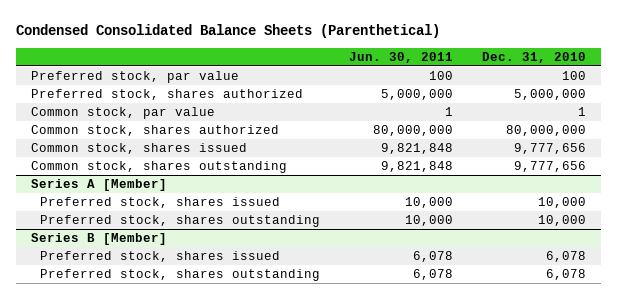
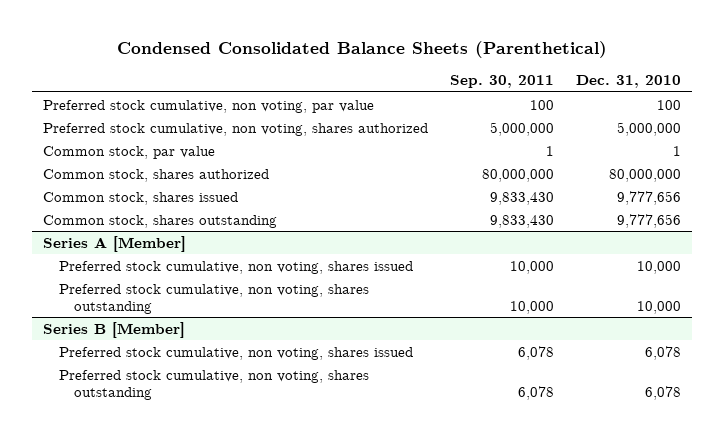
[348,51,453,63] Jun. 30, 2011 -> none
none -> [450,75,555,89] Sep. 30, 2011
[30,71,239,84] Preferred stock, par value -> [43,99,375,113] Preferred stock cumulative, non voting, par value
[30,89,303,101] Preferred stock, shares authorized -> [43,122,429,136] Preferred stock cumulative, non voting, shares authorized
[39,197,280,209] Preferred stock, shares issued -> [58,260,413,274] Preferred stock cumulative, non voting, shares issued
[39,215,320,228] Preferred stock, shares outstanding -> [58,283,369,314] Preferred stock cumulative, non voting, shares outstanding
[39,251,280,263] Preferred stock, shares issued -> [58,346,413,360] Preferred stock cumulative, non voting, shares issued
[39,269,320,282] Preferred stock, shares outstanding -> [58,369,369,400] Preferred stock cumulative, non voting, shares outstanding

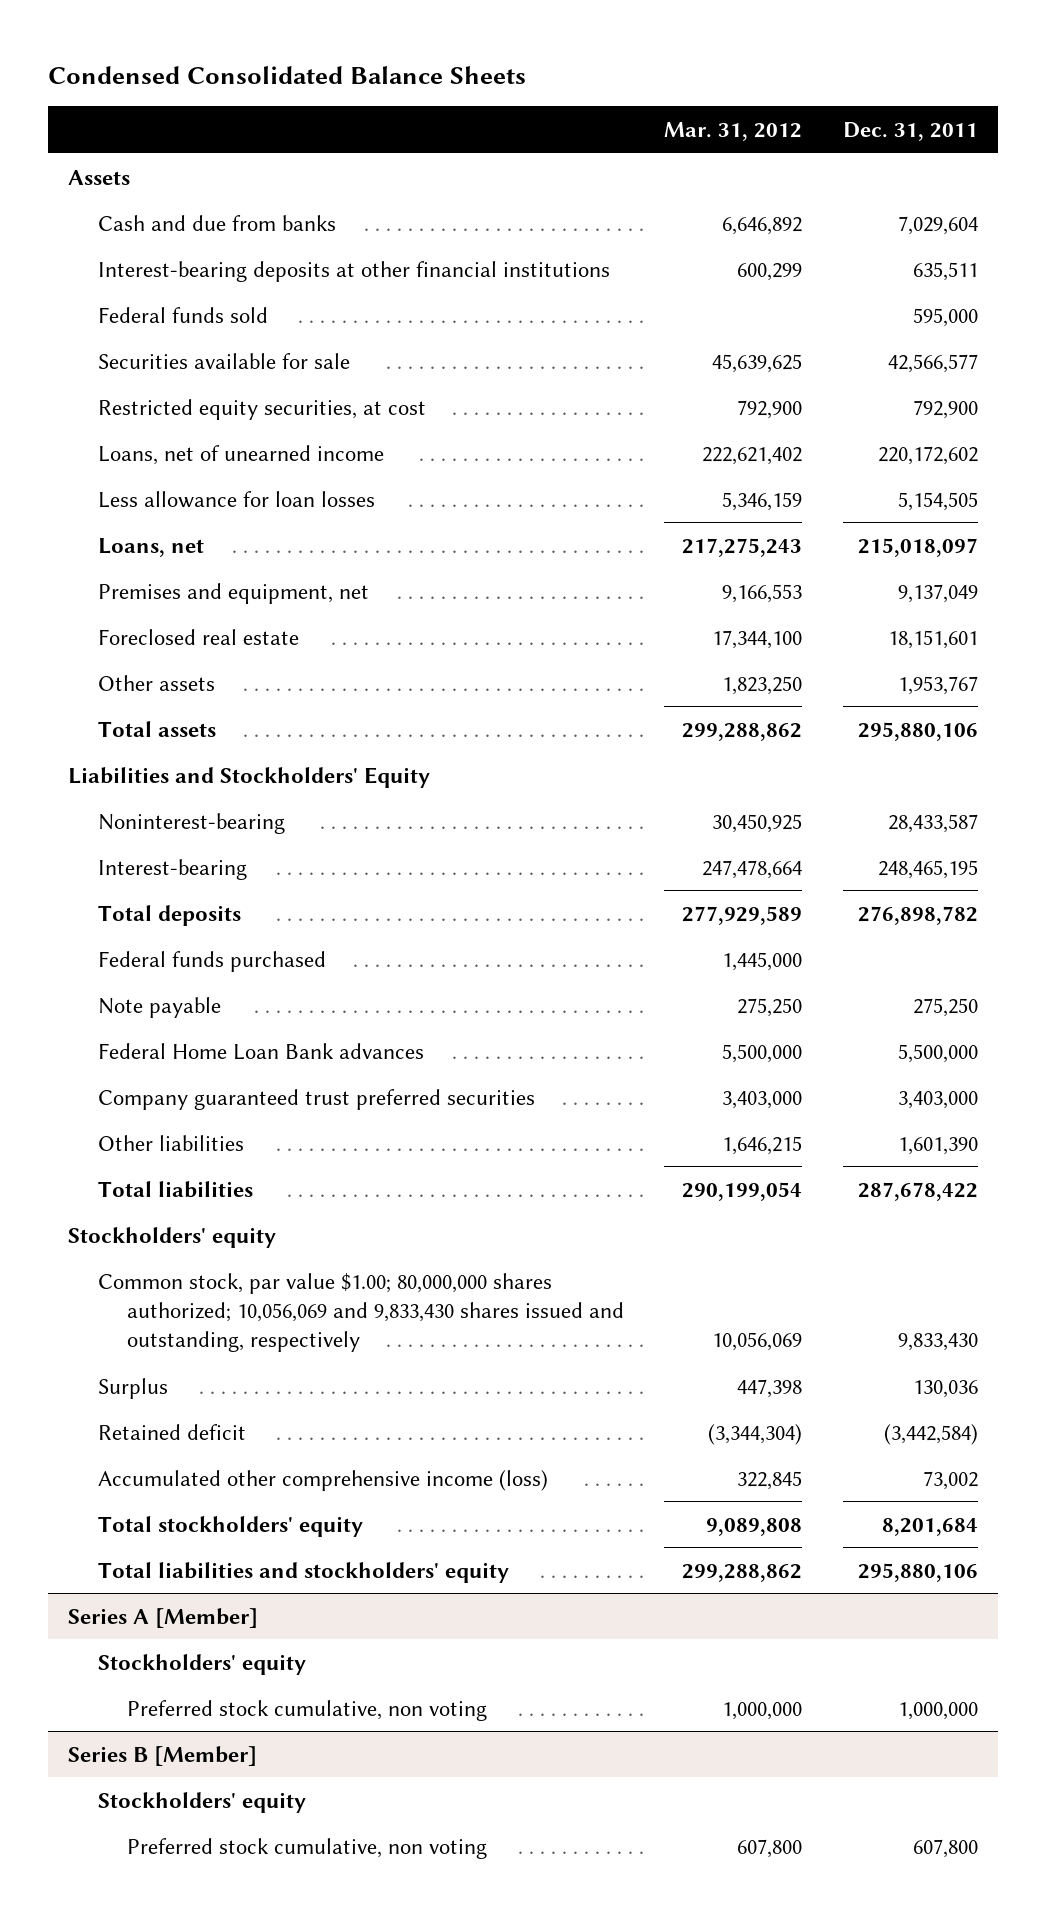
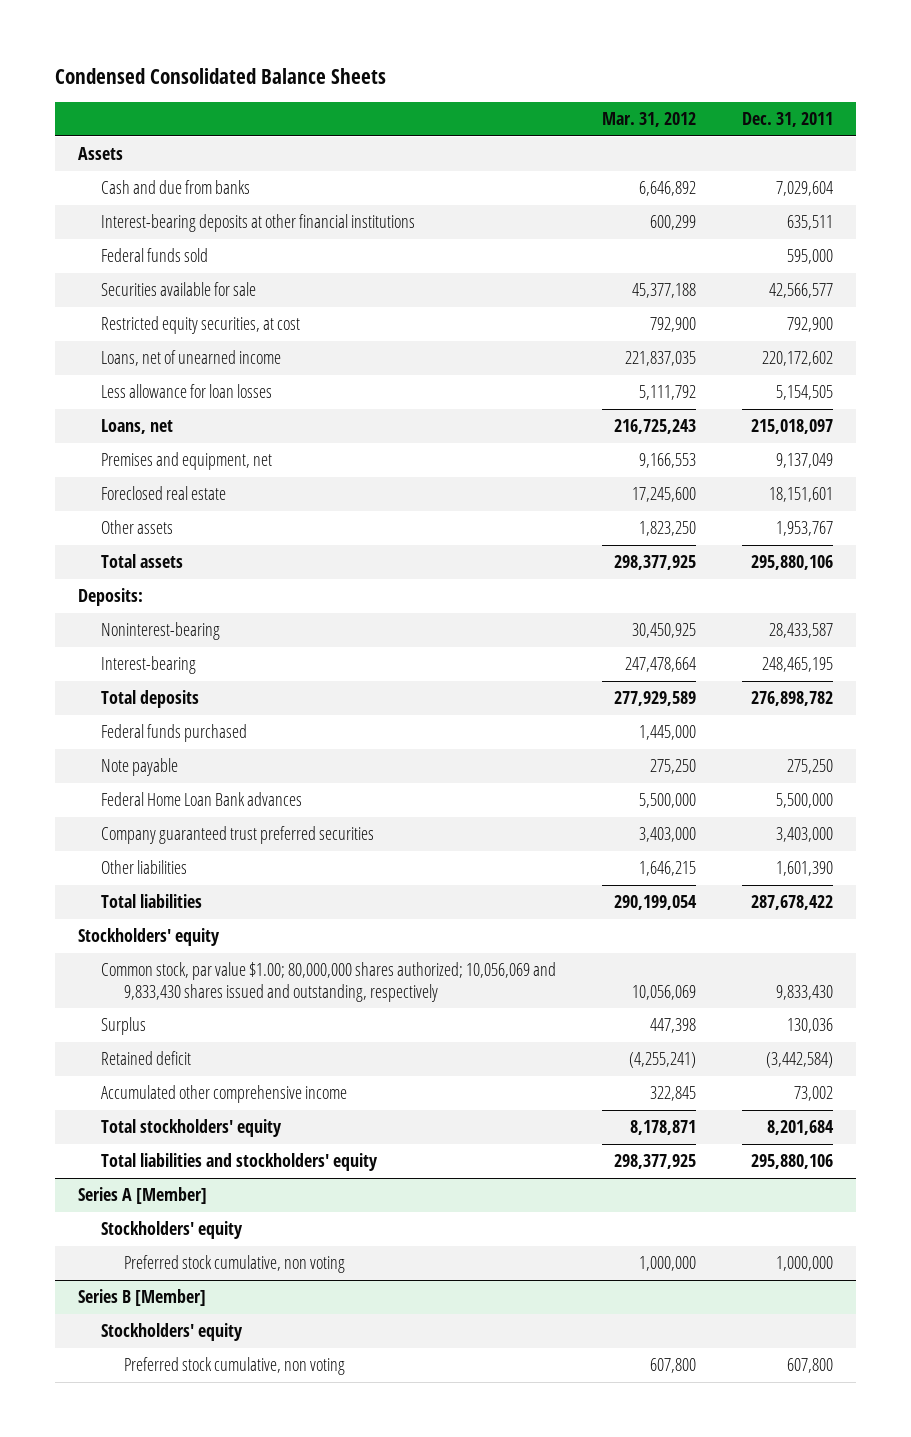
[712,353,803,373] 45,639,625 -> [632,283,697,299] 45,377,188
[702,446,803,465] 222,621,402 -> [625,351,697,367] 221,837,035
[722,491,803,511] 5,346,159 -> [639,385,697,401] 5,111,792
[682,537,803,557] 217,275,243 -> [614,419,697,435] 216,725,243
[712,629,803,649] 17,344,100 -> [632,487,697,503] 17,245,600
[68,766,431,788] Liabilities and Stockholders' Equity -> none
[682,722,803,741] 299,288,862 -> [614,555,697,571] 298,377,925
none -> [78,588,144,607] Deposits:
[708,1423,803,1445] (3,344,304) -> [629,1052,697,1069] (4,255,241)
[97,1469,548,1491] Accumulated other comprehensive income (loss) -> [101,1085,348,1104] Accumulated other comprehensive income
[706,1517,803,1536] 9,089,808 -> [630,1120,697,1136] 8,178,871
[682,1563,803,1582] 299,288,862 -> [614,1154,697,1170] 298,377,925

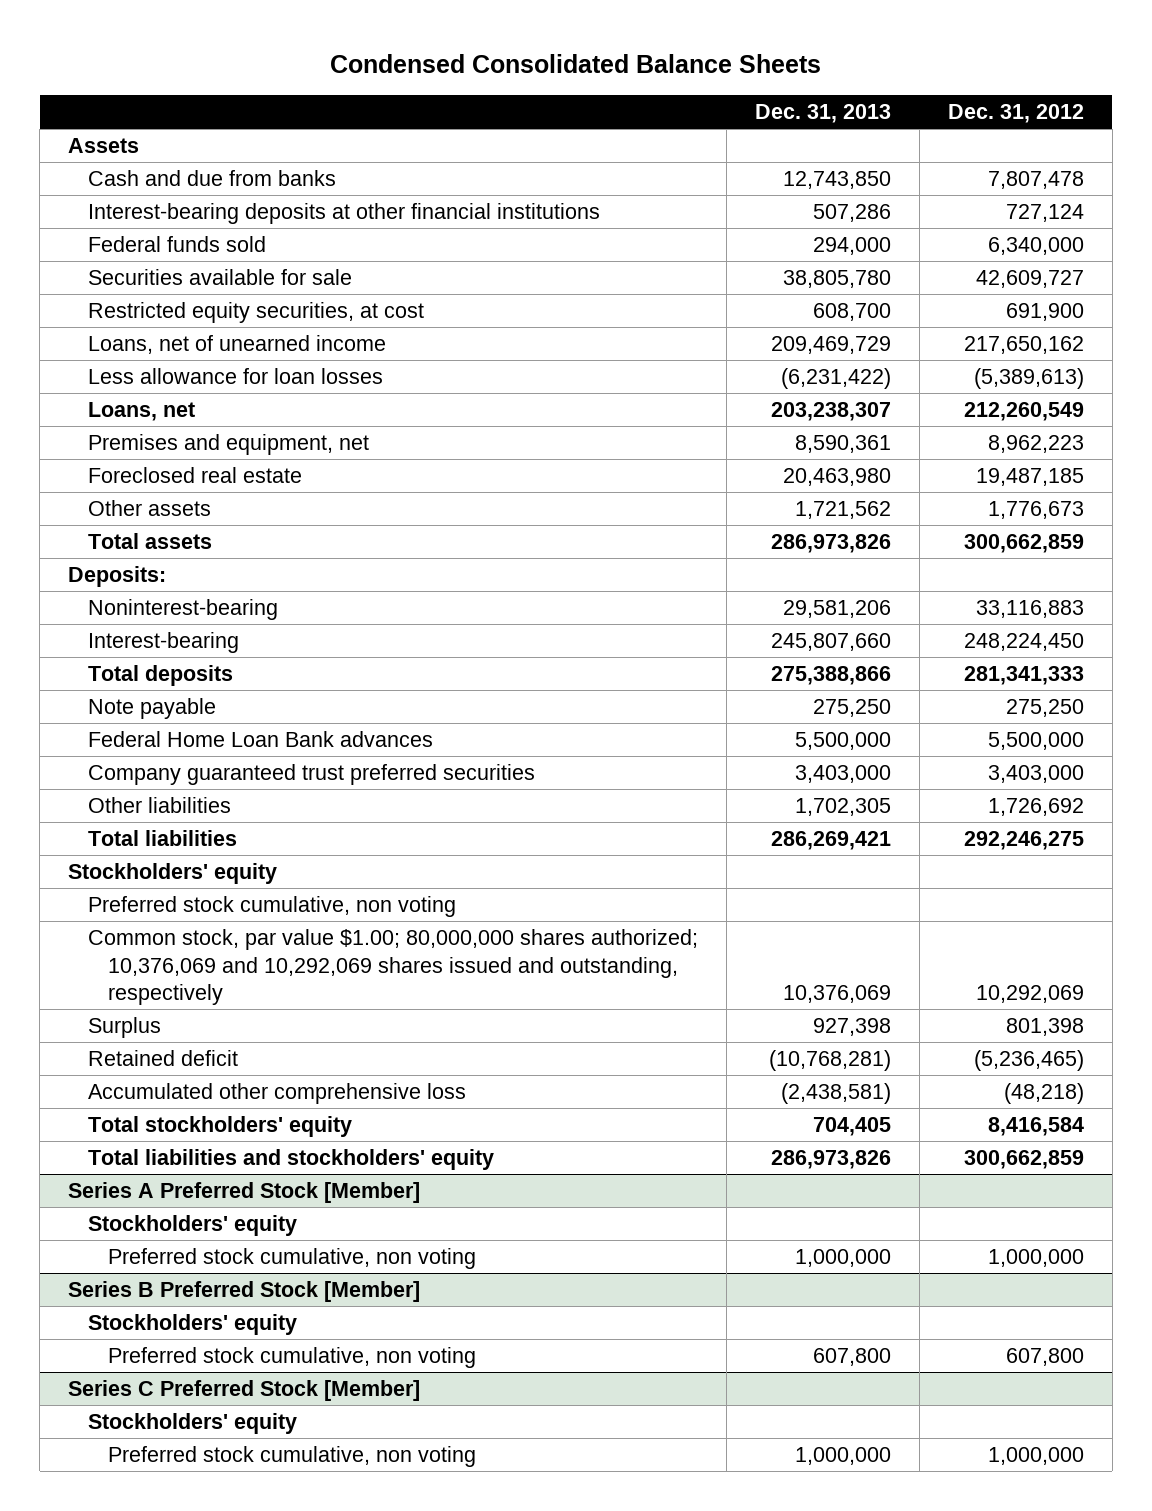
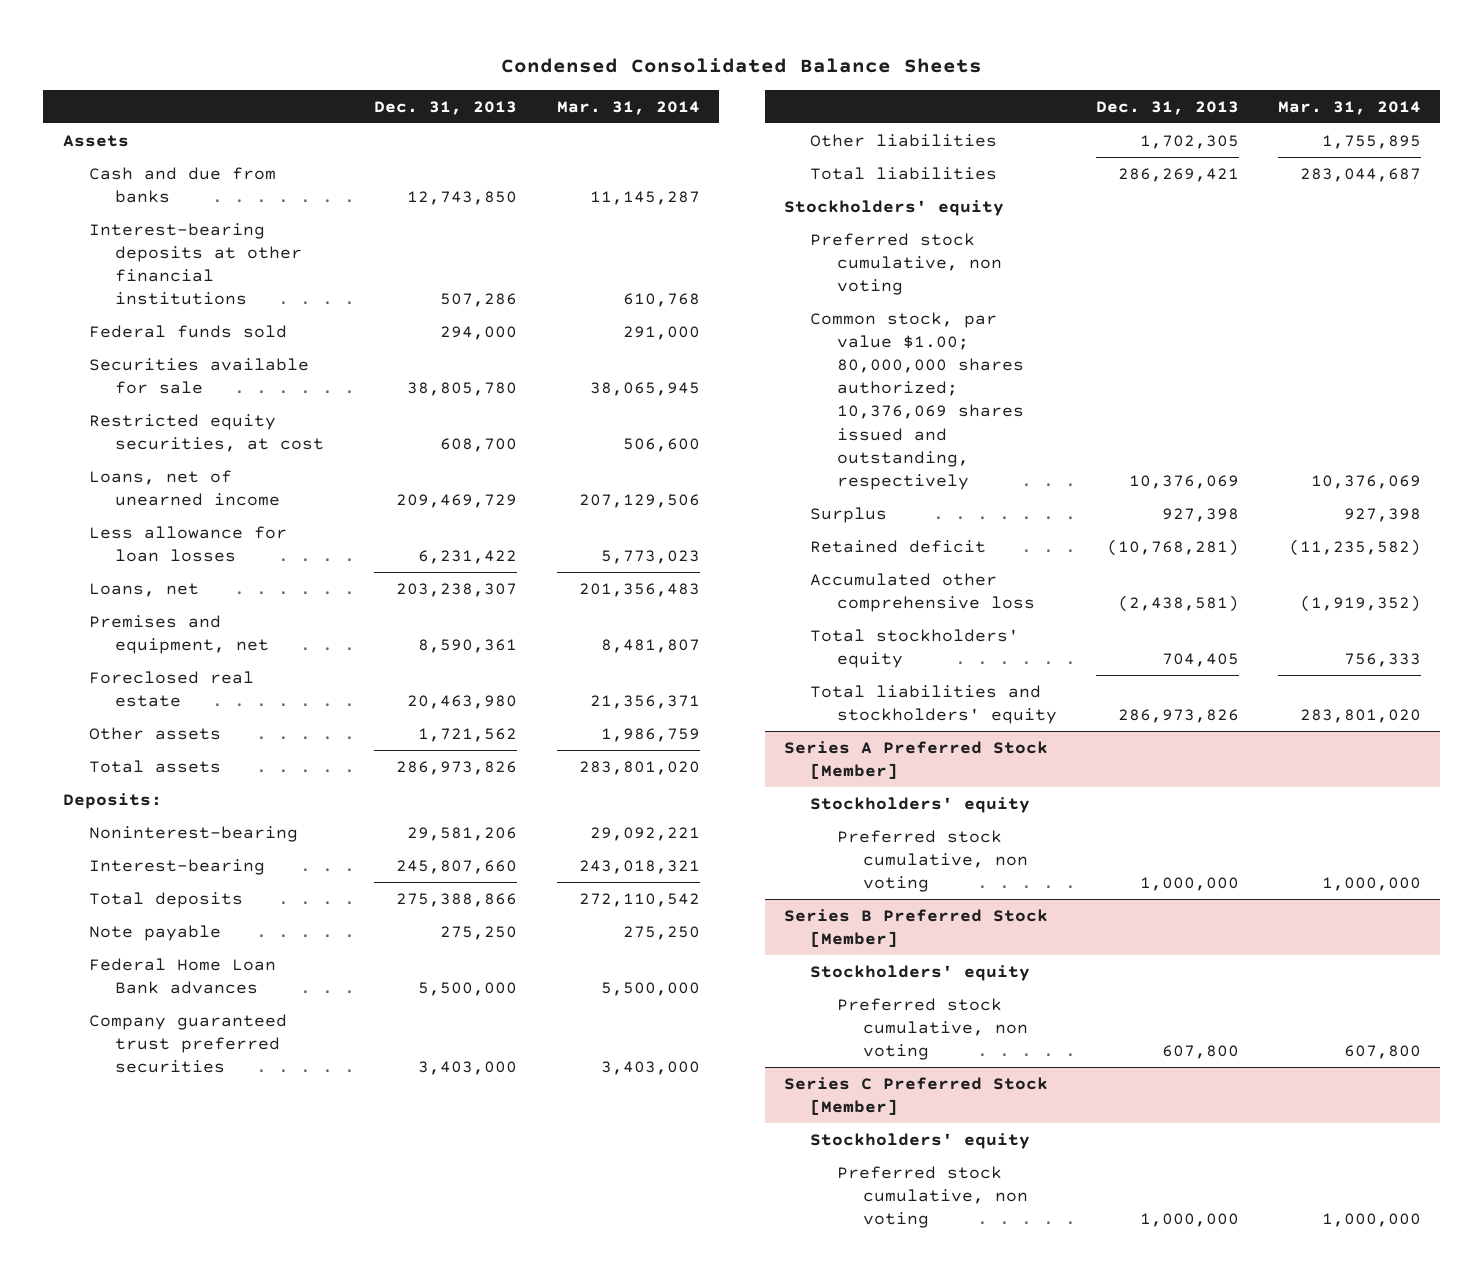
[947,104,1084,124] Dec. 31, 2012 -> none
none -> [556,100,700,115] Mar. 31, 2014
[780,368,891,390] (6,231,422) -> [418,549,518,564] 6,231,422
[88,929,699,1006] Common stock, par value $1.00; 80,000,000 shares authorized; 10,376,069 and 10,292,069 shares issued and outstanding, respectively -> [810,311,1024,490] Common stock, par value $1.00; 80,000,000 shares authorized; 10,376,069 shares issued and outstanding, respectively

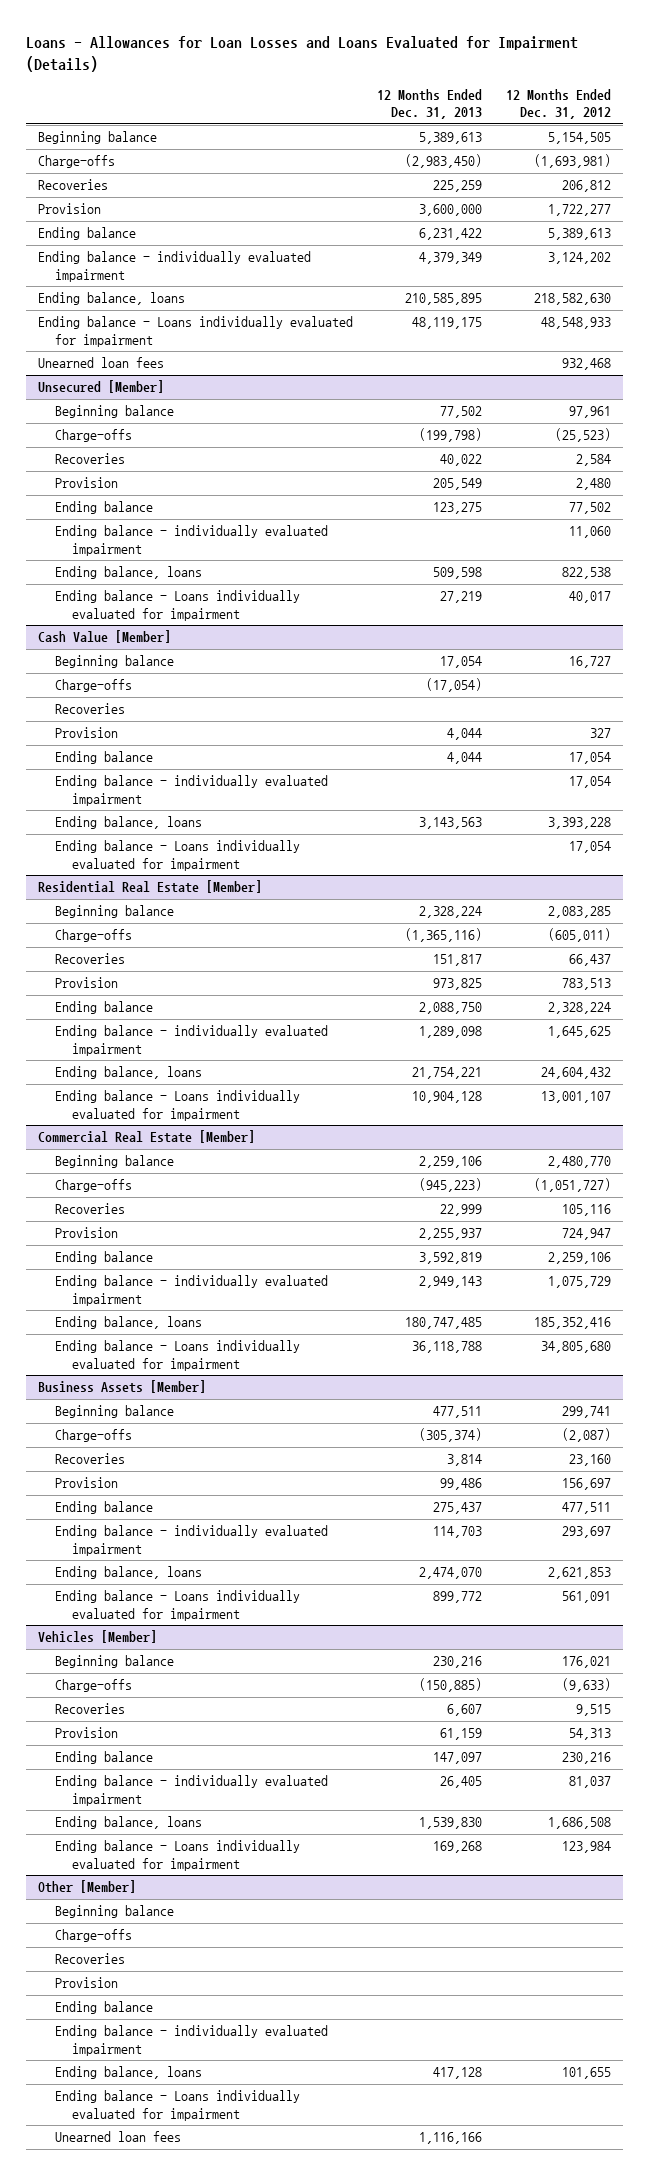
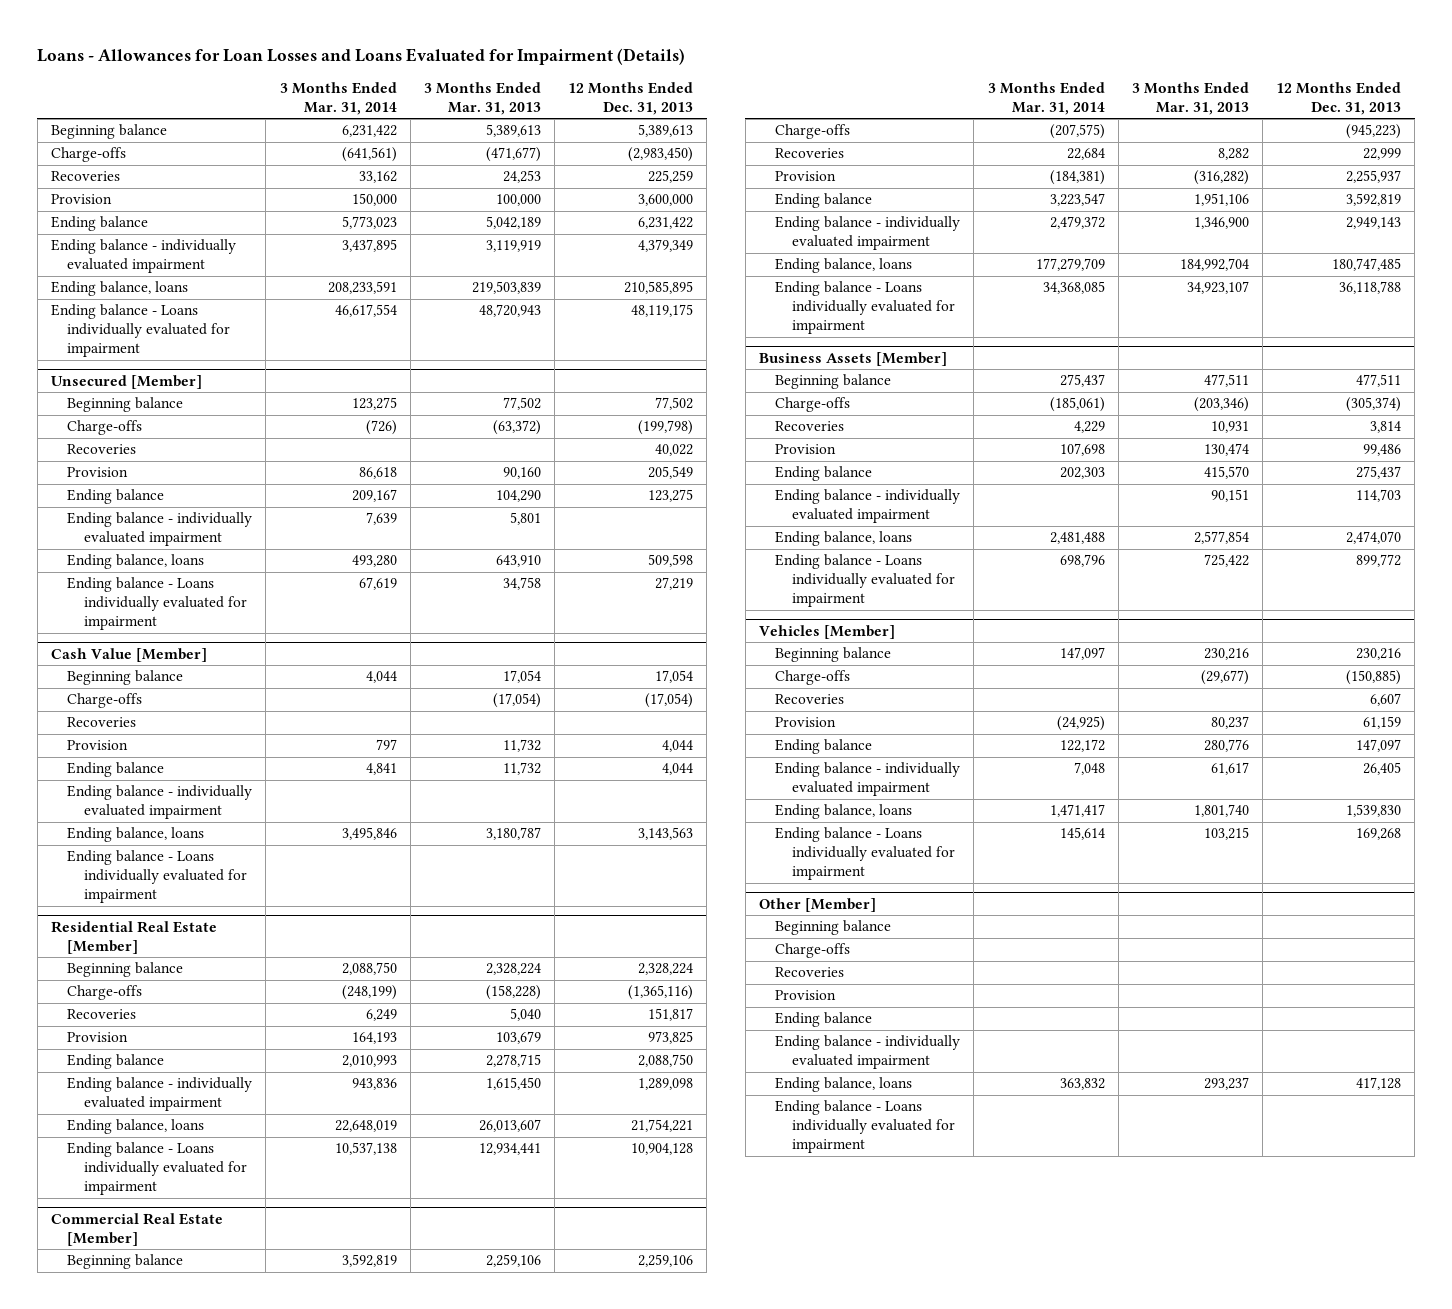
[506,88,612,120] 12 Months Ended Dec. 31, 2012 -> none
none -> [279,81,397,115] 3 Months Ended Mar. 31, 2014
none -> [423,81,541,115] 3 Months Ended Mar. 31, 2013
[38,357,165,369] Unearned loan fees -> none
[55,2131,182,2143] Unearned loan fees -> none

